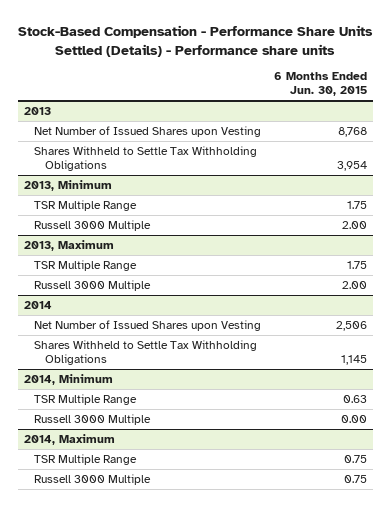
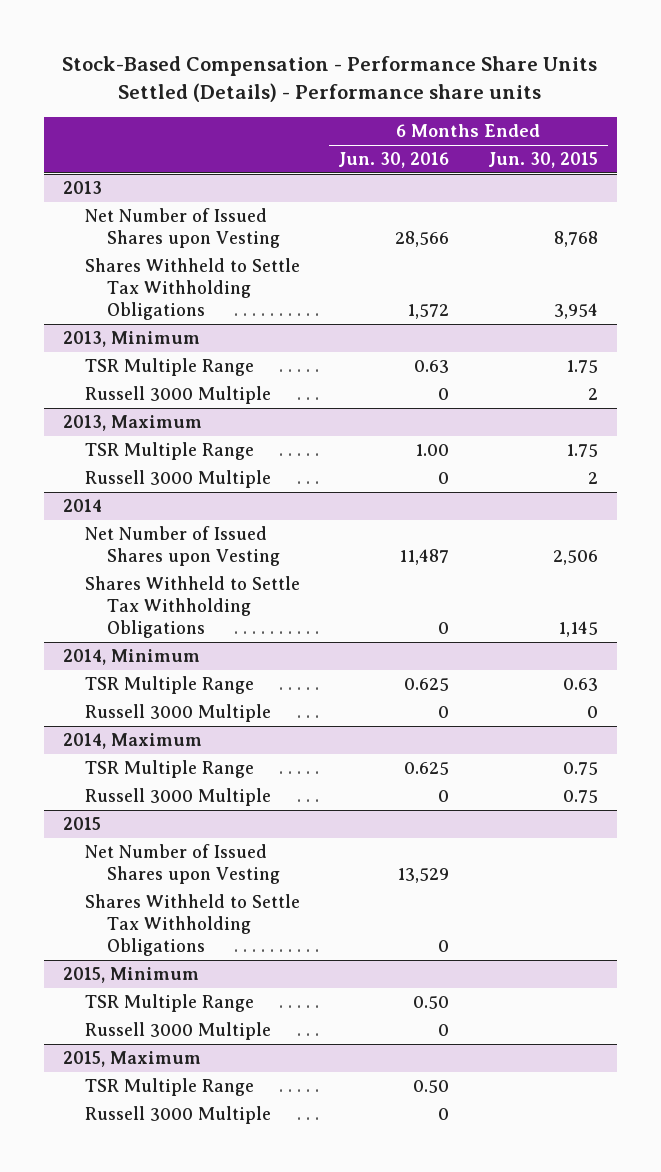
none -> [338,152,450,169] Jun. 30, 2016
[341,221,367,230] 2.00 -> [588,388,599,401] 2
[341,281,367,290] 2.00 -> [588,472,599,485] 2
[340,415,367,424] 0.00 -> [587,706,599,719] 0
none -> [62,817,101,831] 2015
none -> [84,844,280,885] Net Number of Issued Shares upon Vesting
none -> [84,894,300,957] Shares Withheld to Settle Tax Withholding Obligations
none -> [62,967,199,984] 2015, Minimum
none -> [84,994,254,1013] TSR Multiple Range
none -> [84,1022,271,1041] Russell 3000 Multiple
none -> [62,1051,201,1068] 2015, Maximum
none -> [84,1078,254,1097] TSR Multiple Range
none -> [84,1106,271,1125] Russell 3000 Multiple

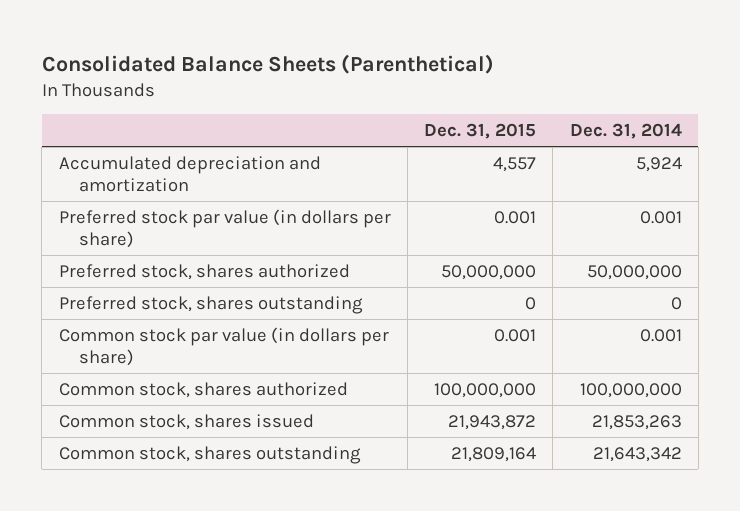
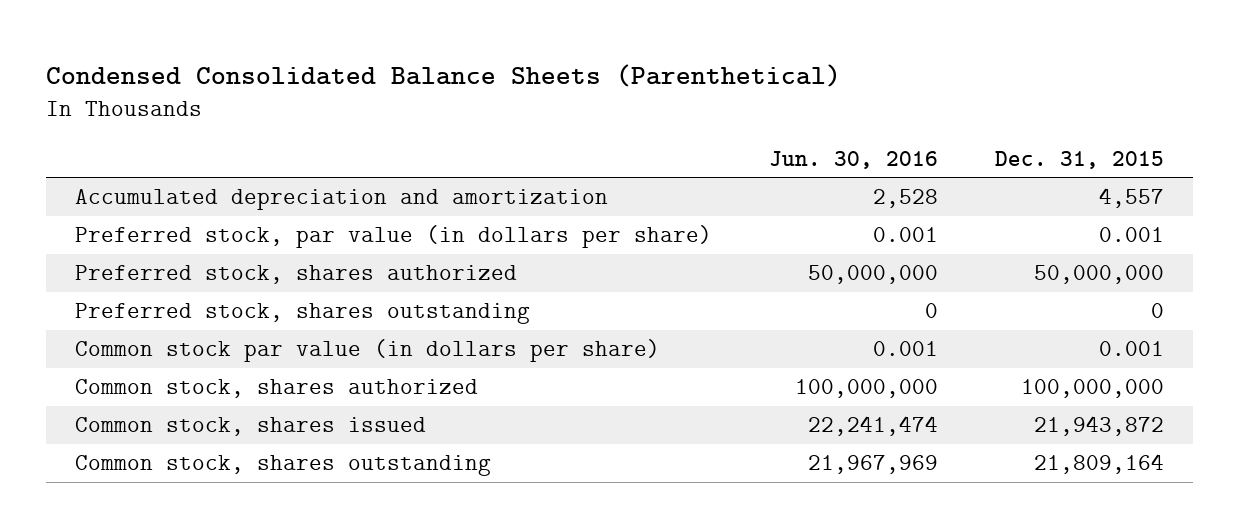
[41,53,494,74] Consolidated Balance Sheets (Parenthetical) -> [46,63,842,87] Condensed Consolidated Balance Sheets (Parenthetical)
[569,123,682,140] Dec. 31, 2014 -> none
none -> [769,150,939,169] Jun. 30, 2016
[58,208,391,248] Preferred stock par value (in dollars per share) -> [75,225,713,249] Preferred stock, par value (in dollars per share)

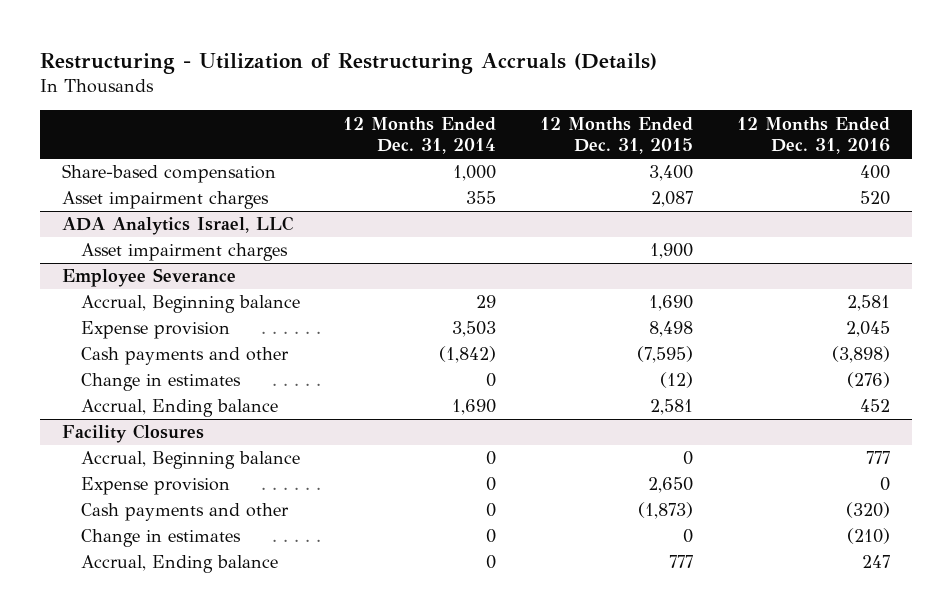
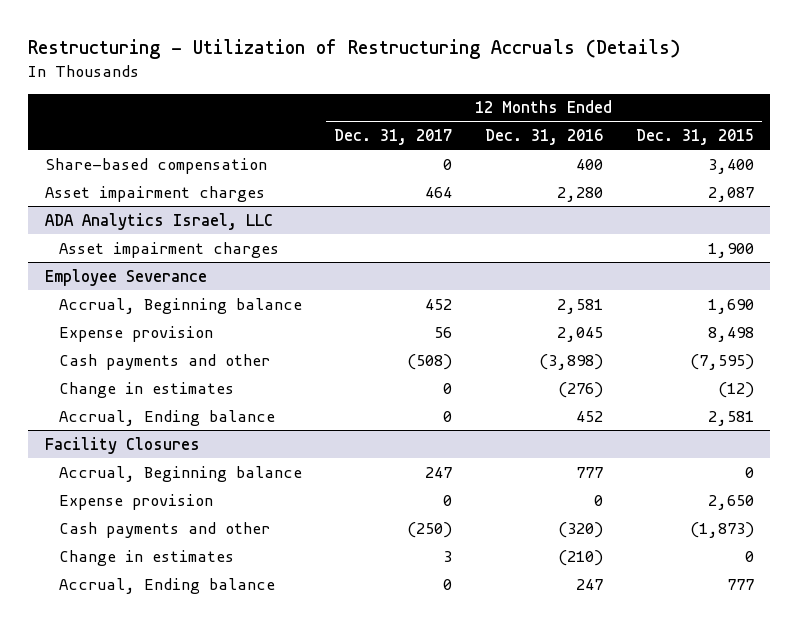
[343,116,497,155] 12 Months Ended Dec. 31, 2014 -> none
none -> [334,129,453,146] Dec. 31, 2017
[859,191,890,206] 520 -> [557,186,604,202] 2,280

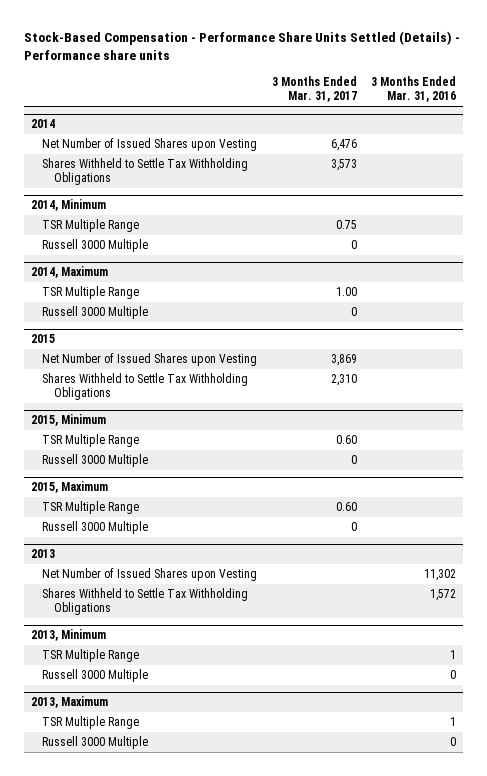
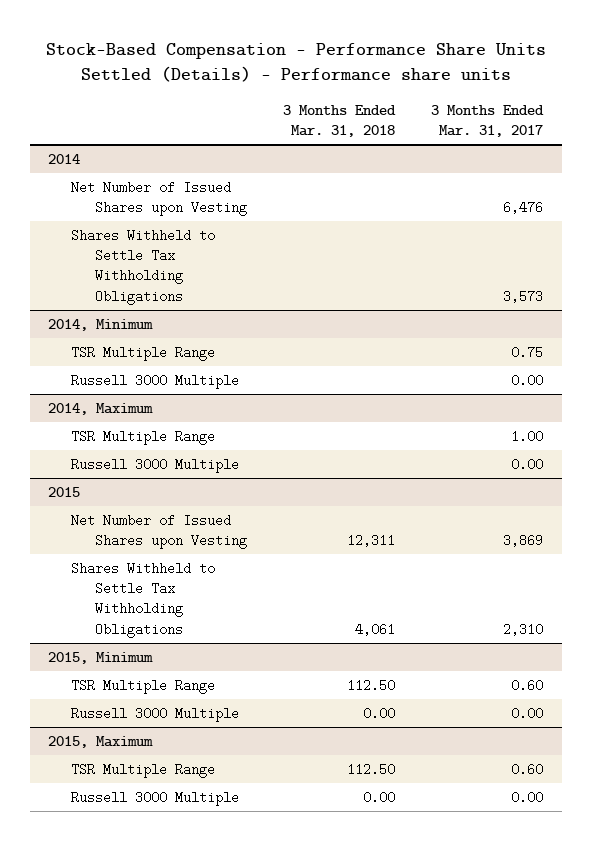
[370,76,456,103] 3 Months Ended Mar. 31, 2016 -> none
none -> [283,104,397,138] 3 Months Ended Mar. 31, 2018
[350,240,357,250] 0 -> [511,373,544,387] 0.00
[350,307,357,317] 0 -> [511,457,544,471] 0.00
[350,455,357,465] 0 -> [511,706,544,720] 0.00
[30,549,55,559] 2013 -> none
[42,568,258,582] Net Number of Issued Shares upon Vesting -> none
[42,588,249,616] Shares Withheld to Settle Tax Withholding Obligations -> none
[30,629,106,642] 2013, Minimum -> none
[42,649,140,663] TSR Multiple Range -> none
[42,669,149,683] Russell 3000 Multiple -> none
[30,696,108,709] 2013, Maximum -> none
[42,716,140,730] TSR Multiple Range -> none
[42,736,149,750] Russell 3000 Multiple -> none
[350,522,357,532] 0 -> [511,790,544,804] 0.00

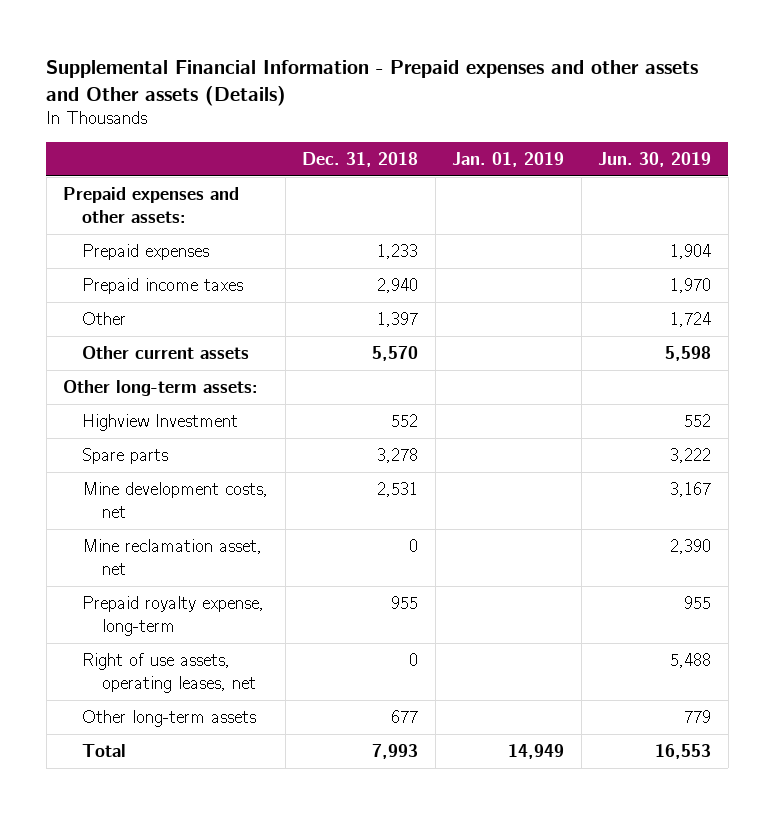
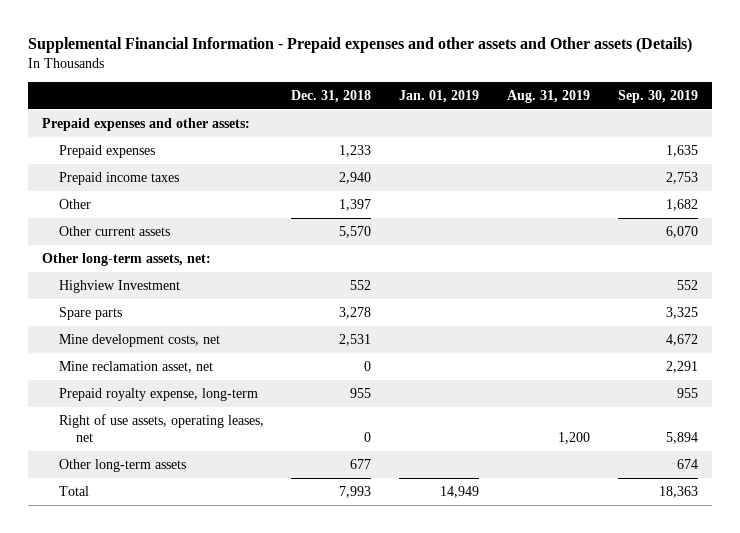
[598,152,712,168] Jun. 30, 2019 -> none
none -> [507,89,591,103] Aug. 31, 2019
none -> [617,89,698,103] Sep. 30, 2019
[63,380,259,397] Other long-term assets: -> [41,253,211,267] Other long-term assets, net:

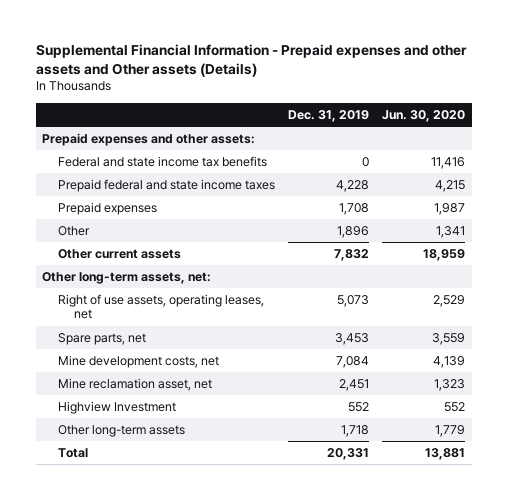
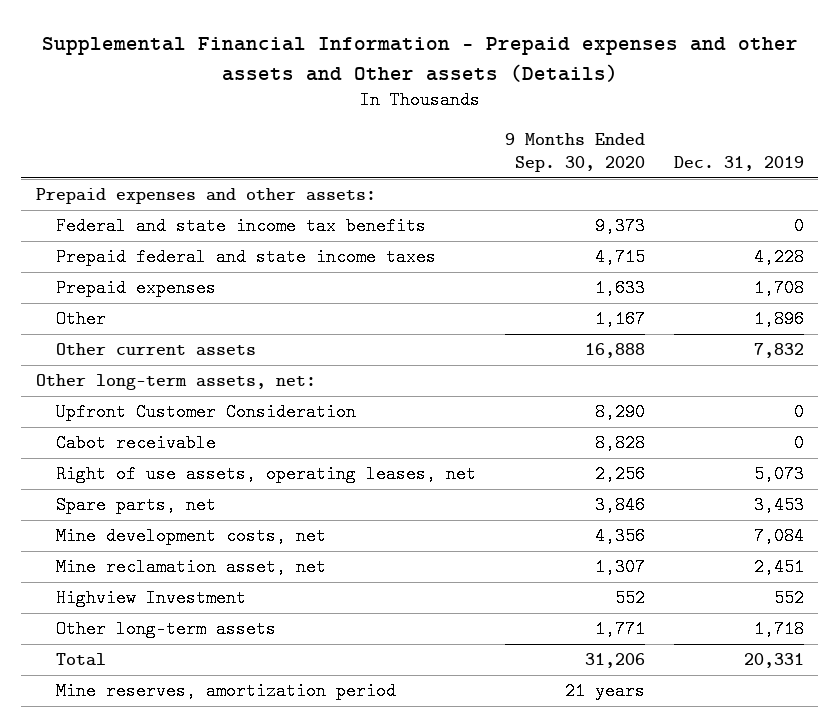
[382,109,466,122] Jun. 30, 2020 -> none
none -> [504,132,645,173] 9 Months Ended Sep. 30, 2020
none -> [56,403,357,422] Upfront Customer Consideration
none -> [56,434,217,453] Cabot receivable
none -> [56,682,397,701] Mine reserves, amortization period

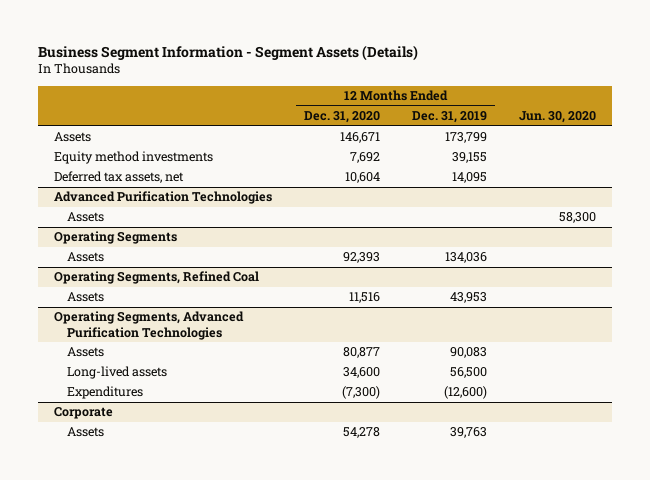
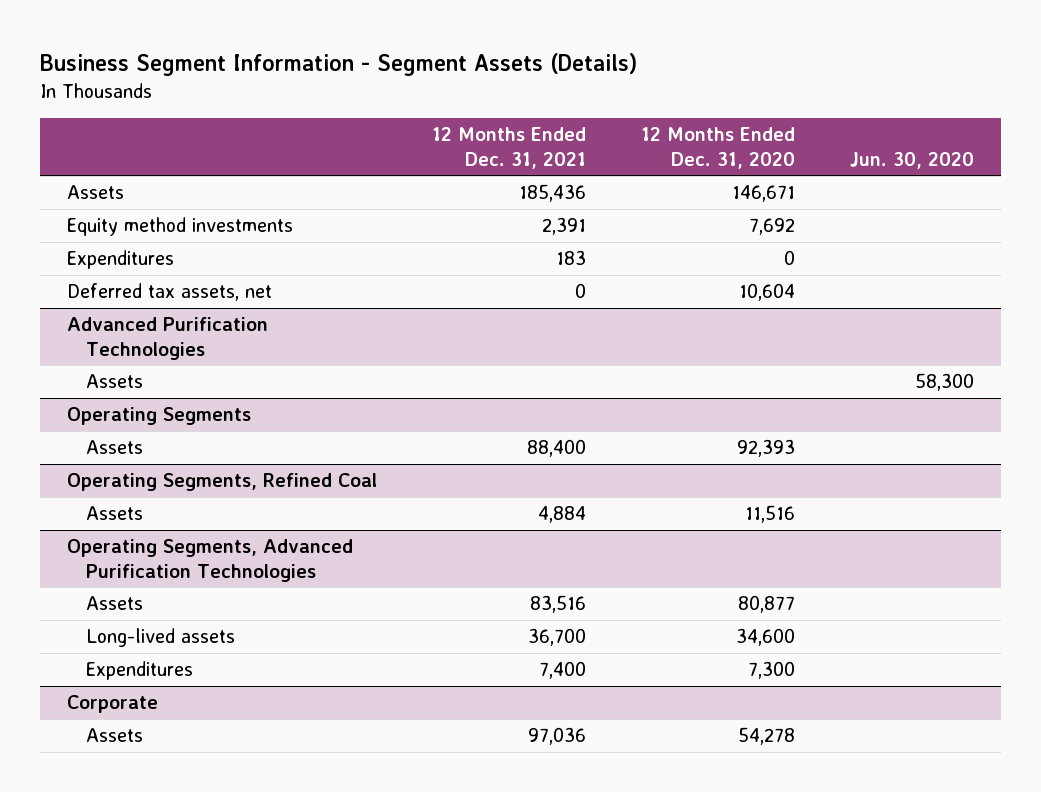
[412,111,488,124] Dec. 31, 2019 -> none
none -> [431,127,586,169] 12 Months Ended Dec. 31, 2021
none -> [66,250,174,270] Expenditures
[342,386,381,400] (7,300) -> [747,661,795,680] 7,300

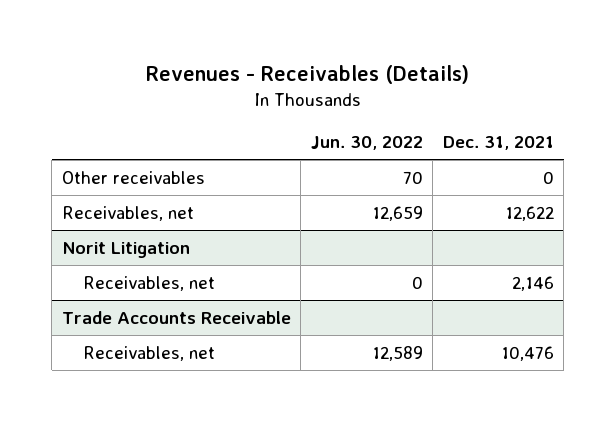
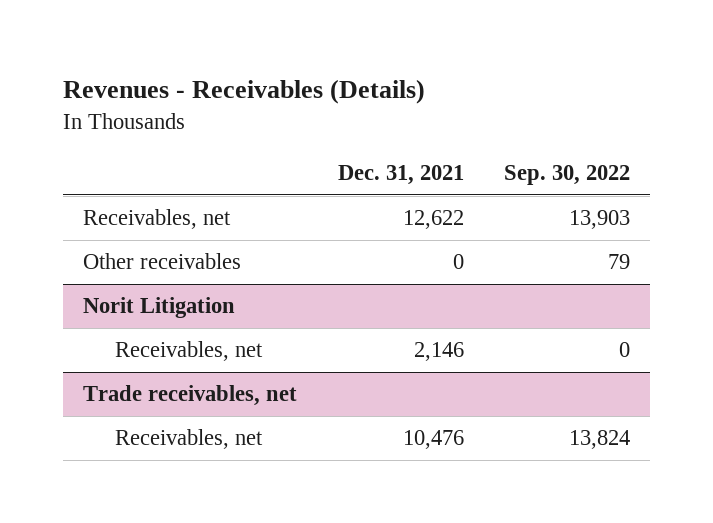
[310,136,423,151] Jun. 30, 2022 -> none
none -> [503,165,630,186] Sep. 30, 2022
[61,170,205,184] Other receivables -> [83,253,242,270] Other receivables
[61,310,291,324] Trade Accounts Receivable -> [83,385,298,407] Trade receivables, net

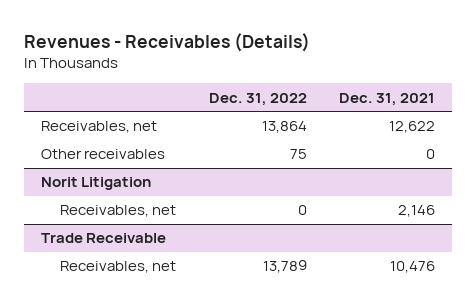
[503,165,630,186] Sep. 30, 2022 -> none
none -> [208,92,307,106] Dec. 31, 2022
[83,385,298,407] Trade receivables, net -> [40,233,166,244] Trade Receivable

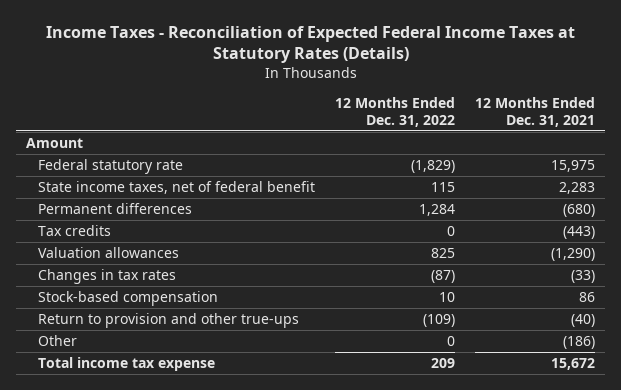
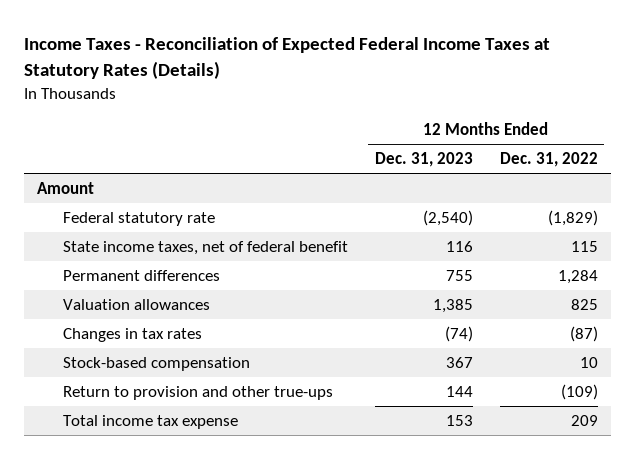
[474,97,595,127] 12 Months Ended Dec. 31, 2021 -> none
none -> [374,152,473,168] Dec. 31, 2023
[38,224,112,236] Tax credits -> none
[38,334,78,346] Other -> none

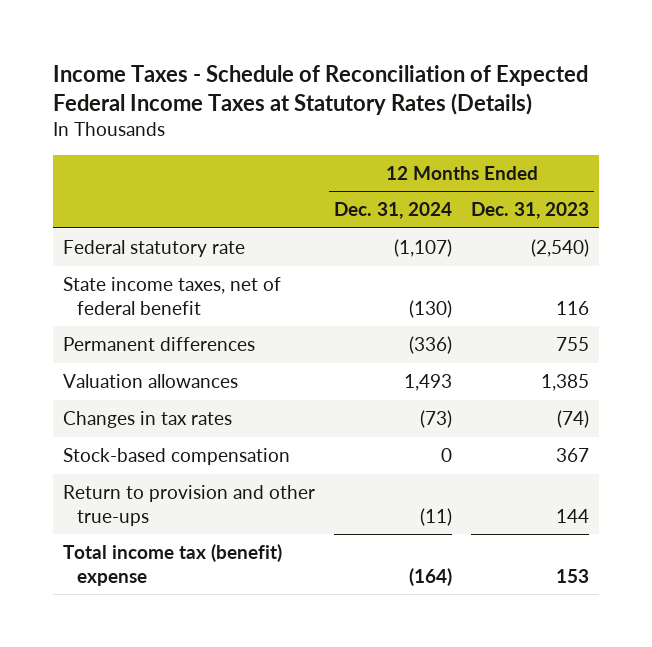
[23,36,550,79] Income Taxes - Reconciliation of Expected Federal Income Taxes at Statutory Rates (Details) -> [53,65,589,116] Income Taxes - Schedule of Reconciliation of Expected Federal Income Taxes at Statutory Rates (Details)
[499,152,598,168] Dec. 31, 2022 -> none
none -> [334,202,453,220] Dec. 31, 2024
[37,181,95,194] Amount -> none
[62,414,238,429] Total income tax expense -> [63,543,283,586] Total income tax (benefit) expense

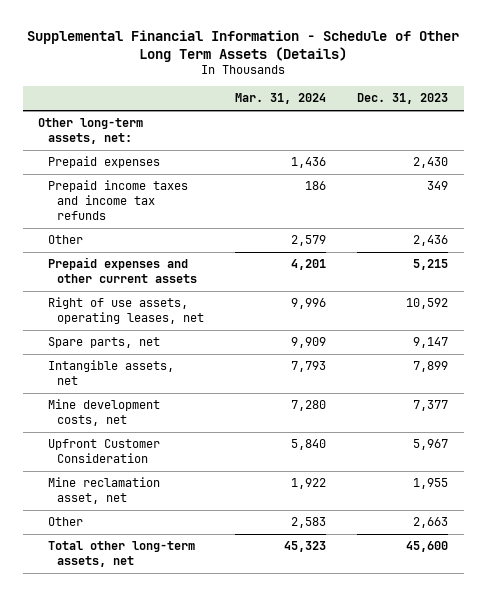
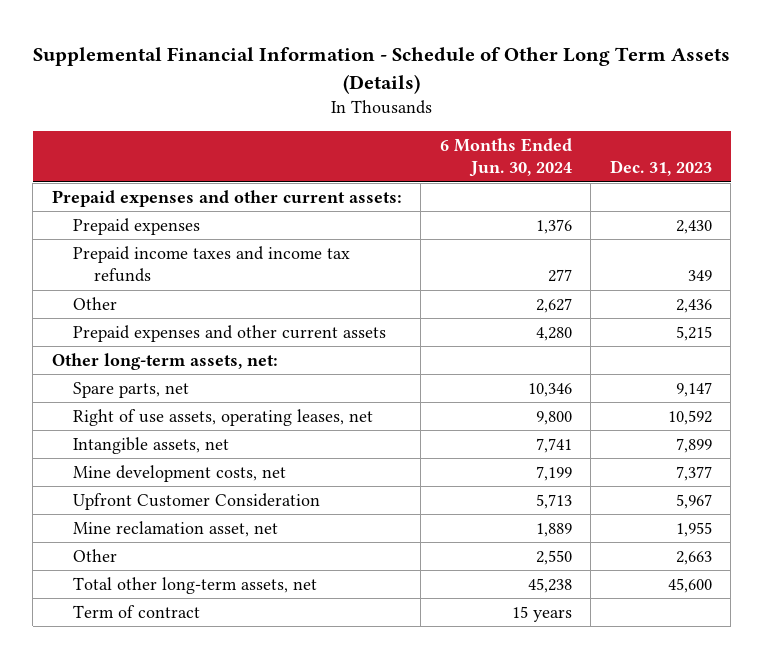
[235,93,327,105] Mar. 31, 2024 -> none
none -> [439,137,572,178] 6 Months Ended Jun. 30, 2024
none -> [51,189,402,207] Prepaid expenses and other current assets:
[38,118,144,145] Other long-term assets, net: -> [51,352,278,370] Other long-term assets, net:
[47,297,205,325] Right of use assets, operating leases, net -> [72,408,373,426] Right of use assets, operating leases, net
none -> [72,604,200,618] Term of contract

